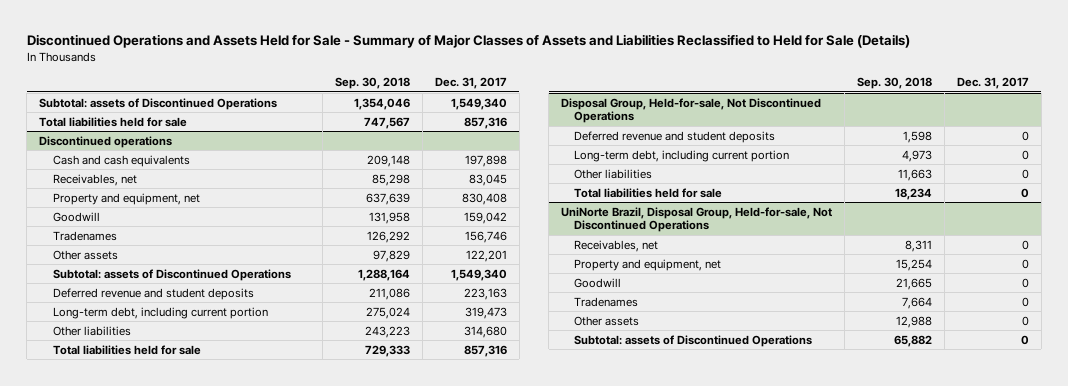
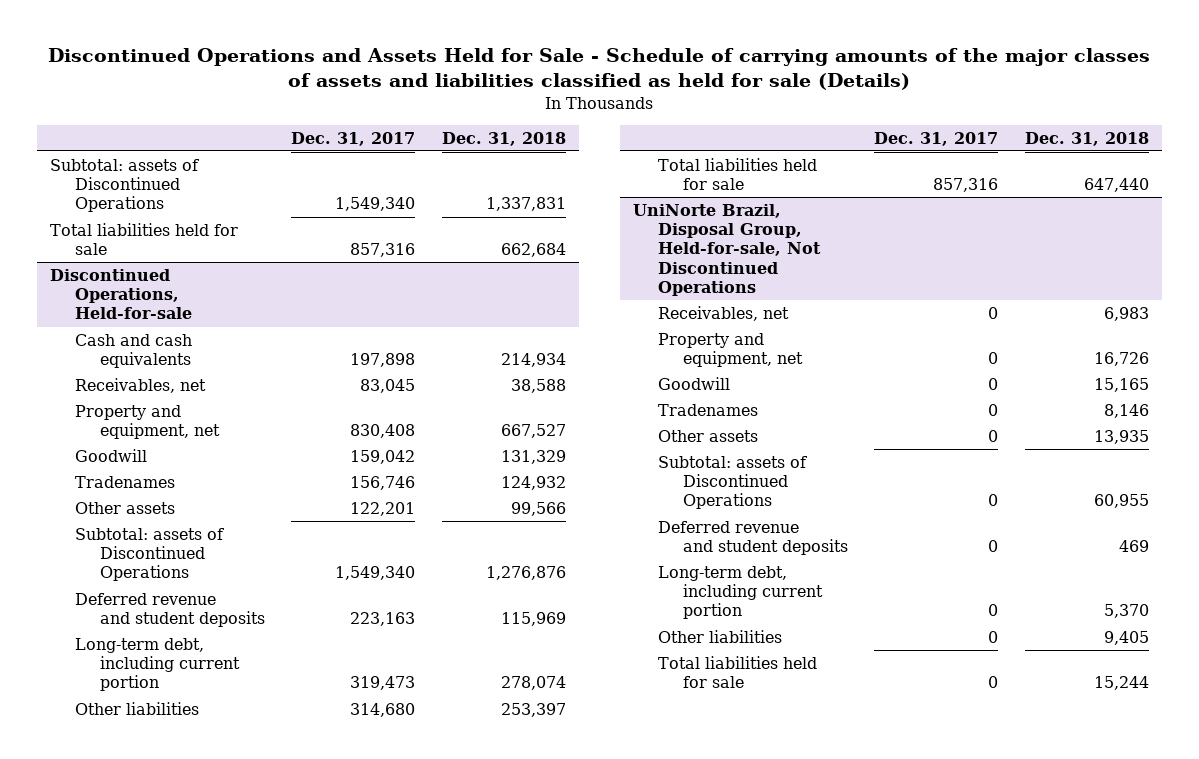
[26,34,910,49] Discontinued Operations and Assets Held for Sale - Summary of Major Classes of Assets and Liabilities Reclassified to Held for Sale (Details) -> [48,47,1151,90] Discontinued Operations and Assets Held for Sale - Schedule of carrying amounts of the major classes of assets and liabilities classified as held for sale (Details)
[335,77,411,90] Sep. 30, 2018 -> none
none -> [442,131,567,146] Dec. 31, 2018
[39,135,173,148] Discontinued operations -> none
none -> [50,268,193,320] Discontinued Operations, Held-for-sale
[561,97,822,124] Disposal Group, Held-for-sale, Not Discontinued Operations -> none
[574,130,776,143] Deferred revenue and student deposits -> none
[574,149,790,162] Long-term debt, including current portion -> none
[574,168,653,179] Other liabilities -> none
[574,187,723,198] Total liabilities held for sale -> none
none -> [657,520,848,556] Deferred revenue and student deposits
none -> [657,565,823,620] Long-term debt, including current portion
none -> [657,629,782,643] Other liabilities
none -> [657,655,817,689] Total liabilities held for sale

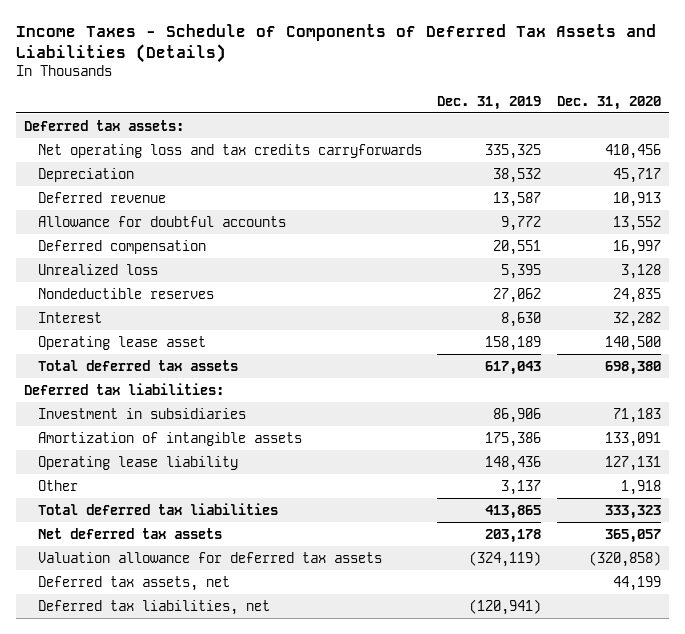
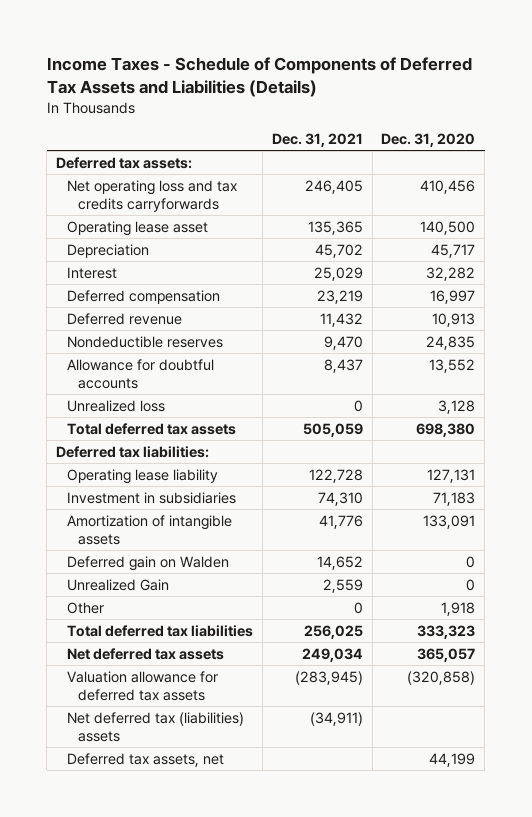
[437,95,542,110] Dec. 31, 2019 -> none
none -> [271,132,363,147] Dec. 31, 2021
[37,335,206,350] Operating lease asset -> [67,220,209,236] Operating lease asset
[37,311,102,323] Interest -> [67,266,118,279] Interest
[37,239,206,254] Deferred compensation -> [67,289,221,304] Deferred compensation
[37,287,214,299] Nondeductible reserves -> [67,335,224,348] Nondeductible reserves
[37,455,238,470] Operating lease liability -> [67,468,219,484] Operating lease liability
none -> [67,555,230,571] Deferred gain on Walden
none -> [67,578,170,591] Unrealized Gain
none -> [67,711,245,742] Net deferred tax (liabilities) assets
[37,599,270,615] Deferred tax liabilities, net -> none

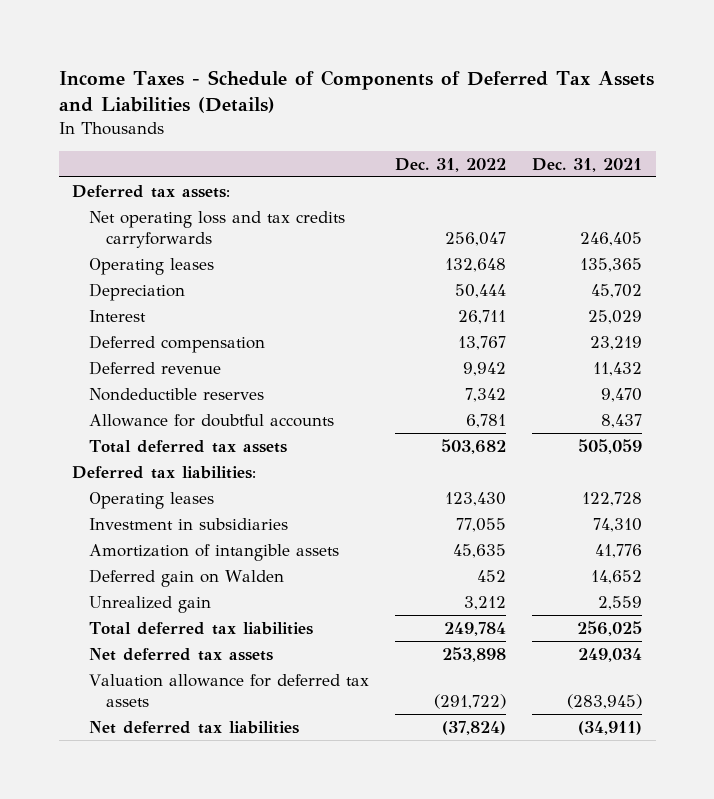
[381,132,476,147] Dec. 31, 2020 -> none
none -> [395,157,507,172] Dec. 31, 2022
[67,220,209,236] Operating lease asset -> [88,257,214,275] Operating leases
[67,399,166,412] Unrealized loss -> none
[67,468,219,484] Operating lease liability -> [88,491,214,509] Operating leases
[67,601,105,614] Other -> none
[67,578,170,591] Unrealized Gain -> [88,595,211,613] Unrealized gain
[67,752,225,767] Deferred tax assets, net -> none
[67,711,245,742] Net deferred tax (liabilities) assets -> [88,720,299,734] Net deferred tax liabilities

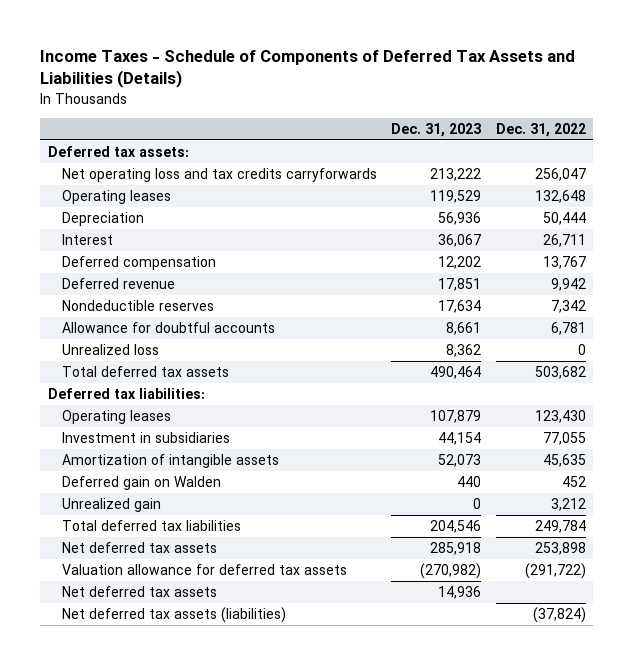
[532,157,643,172] Dec. 31, 2021 -> none
none -> [391,122,482,137] Dec. 31, 2023
none -> [62,344,160,356] Unrealized loss
none -> [62,586,218,598] Net deferred tax assets
[88,720,299,734] Net deferred tax liabilities -> [62,607,287,624] Net deferred tax assets (liabilities)

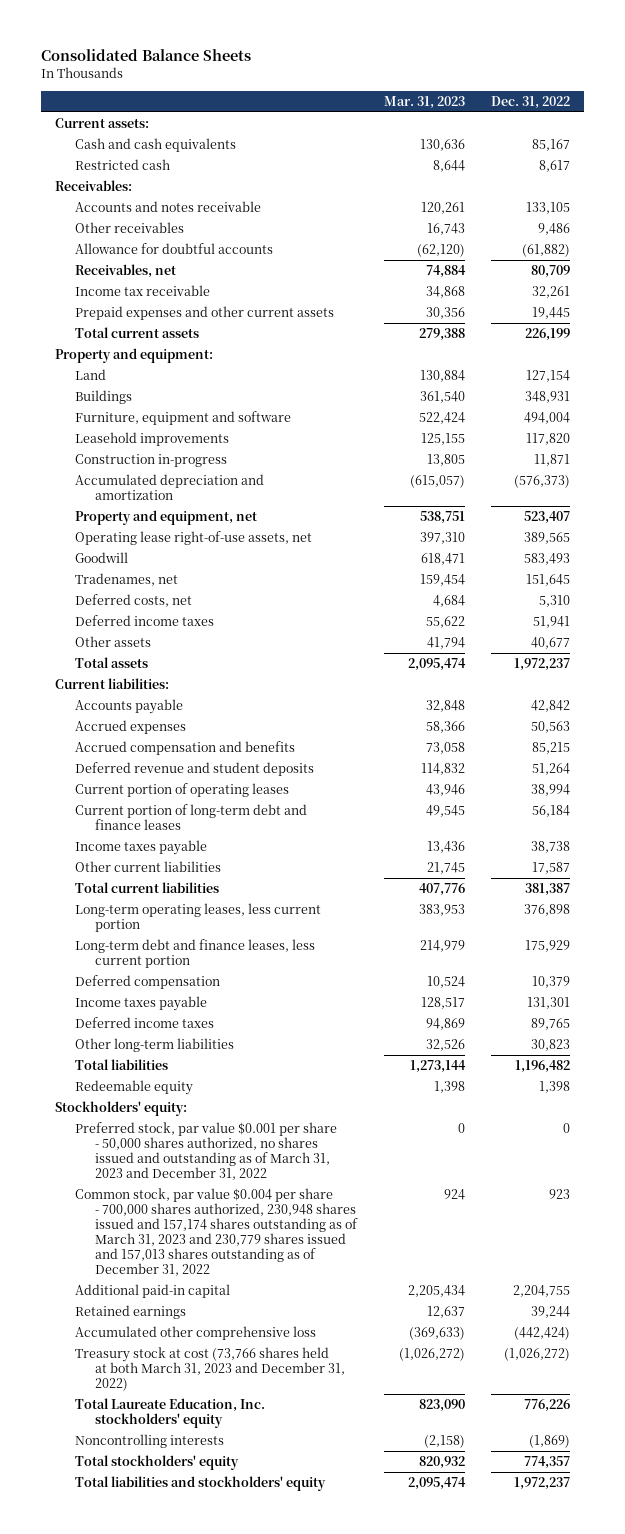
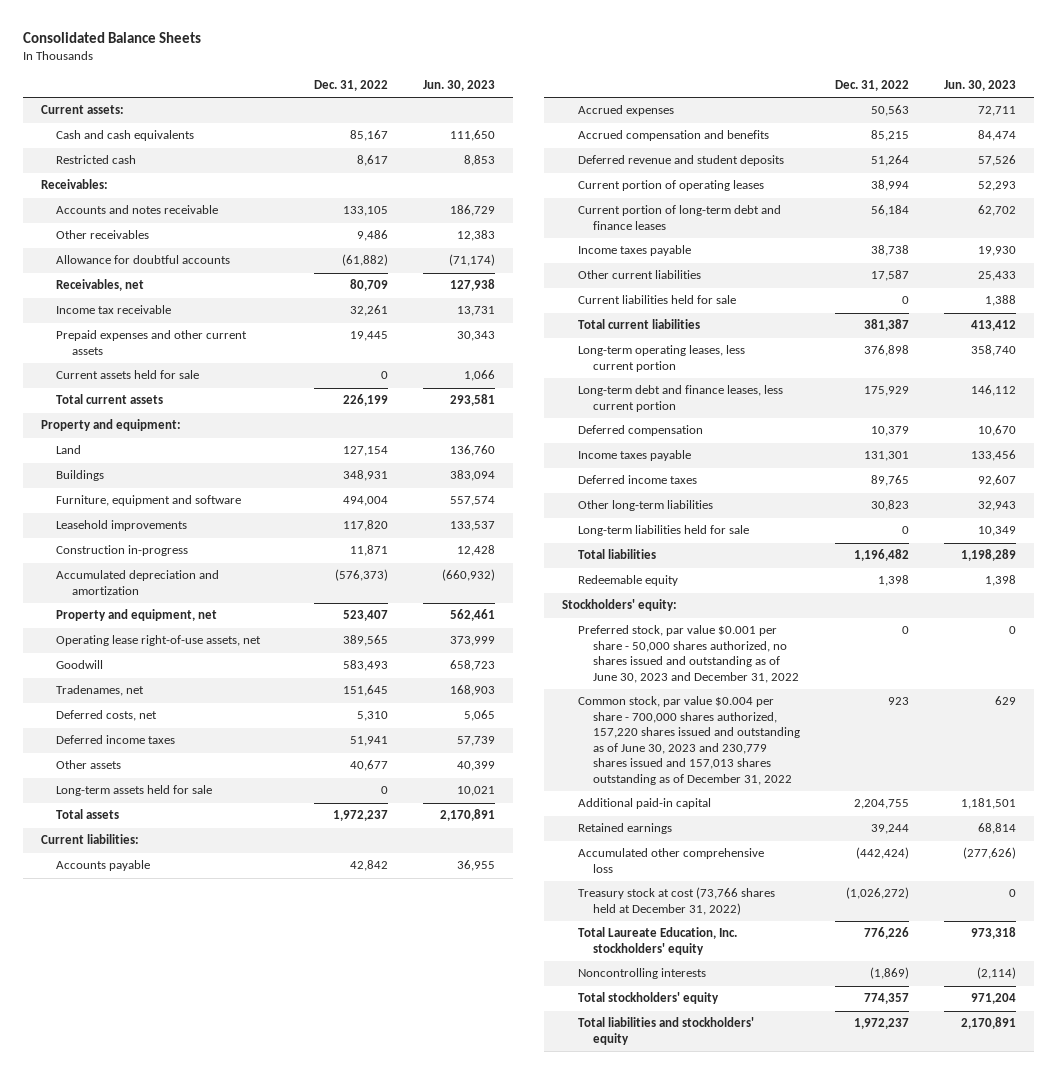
[383,95,465,109] Mar. 31, 2023 -> none
none -> [423,79,496,91] Jun. 30, 2023
none -> [56,370,200,380] Current assets held for sale
none -> [56,785,213,797] Long-term assets held for sale
none -> [577,295,736,305] Current liabilities held for sale
none -> [577,525,749,537] Long-term liabilities held for sale
[74,1122,337,1181] Preferred stock, par value $0.001 per share - 50,000 shares authorized, no shares issued and outstanding as of March 31, 2023 and December 31, 2022 -> [577,625,800,683] Preferred stock, par value $0.001 per share - 50,000 shares authorized, no shares issued and outstanding as of June 30, 2023 and December 31, 2022
[74,1188,358,1277] Common stock, par value $0.004 per share - 700,000 shares authorized, 230,948 shares issued and 157,174 shares outstanding as of March 31, 2023 and 230,779 shares issued and 157,013 shares outstanding as of December 31, 2022 -> [577,696,801,785] Common stock, par value $0.004 per share - 700,000 shares authorized, 157,220 shares issued and outstanding as of June 30, 2023 and 230,779 shares issued and 157,013 shares outstanding as of December 31, 2022
[74,1347,345,1392] Treasury stock at cost (73,766 shares held at both March 31, 2023 and December 31, 2022) -> [577,887,775,915] Treasury stock at cost (73,766 shares held at December 31, 2022)

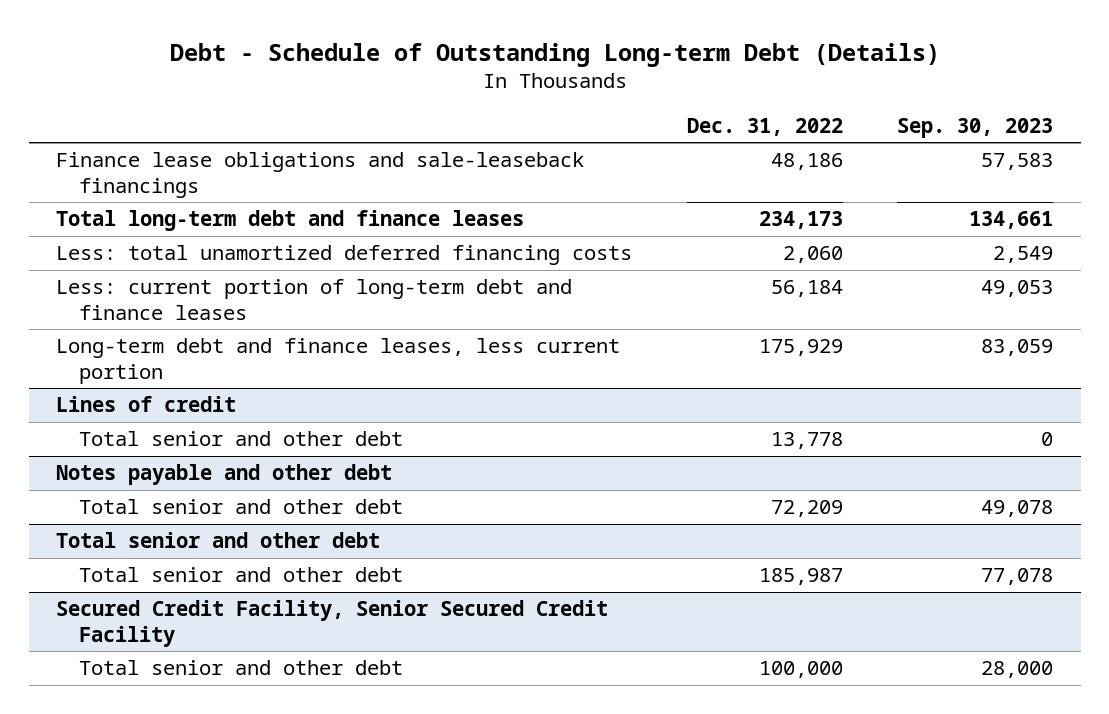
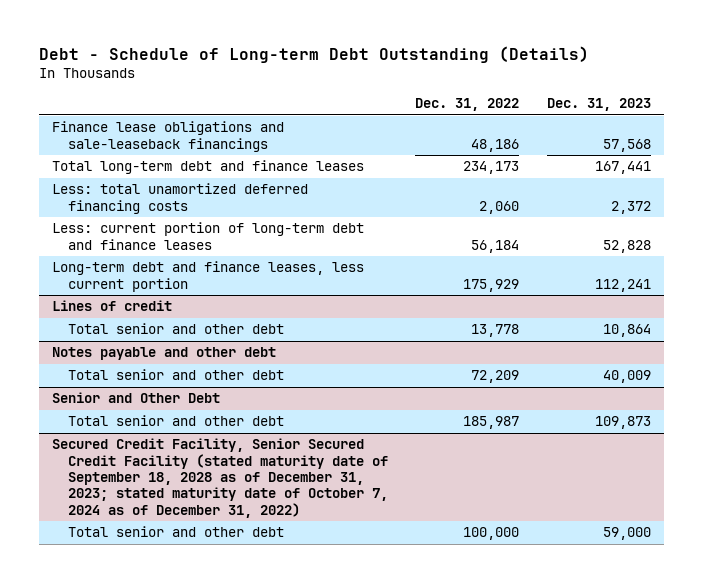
[169,42,940,67] Debt - Schedule of Outstanding Long-term Debt (Details) -> [38,45,589,63] Debt - Schedule of Long-term Debt Outstanding (Details)
[897,118,1054,139] Sep. 30, 2023 -> none
none -> [546,98,651,112] Dec. 31, 2023
[56,532,381,549] Total senior and other debt -> [52,392,221,404] Senior and Other Debt
[56,600,609,647] Secured Credit Facility, Senior Secured Credit Facility -> none
none -> [52,438,389,518] Secured Credit Facility, Senior Secured Credit Facility (stated maturity date of September 18, 2028 as of December 31, 2023; stated maturity date of October 7, 2024 as of December 31, 2022)

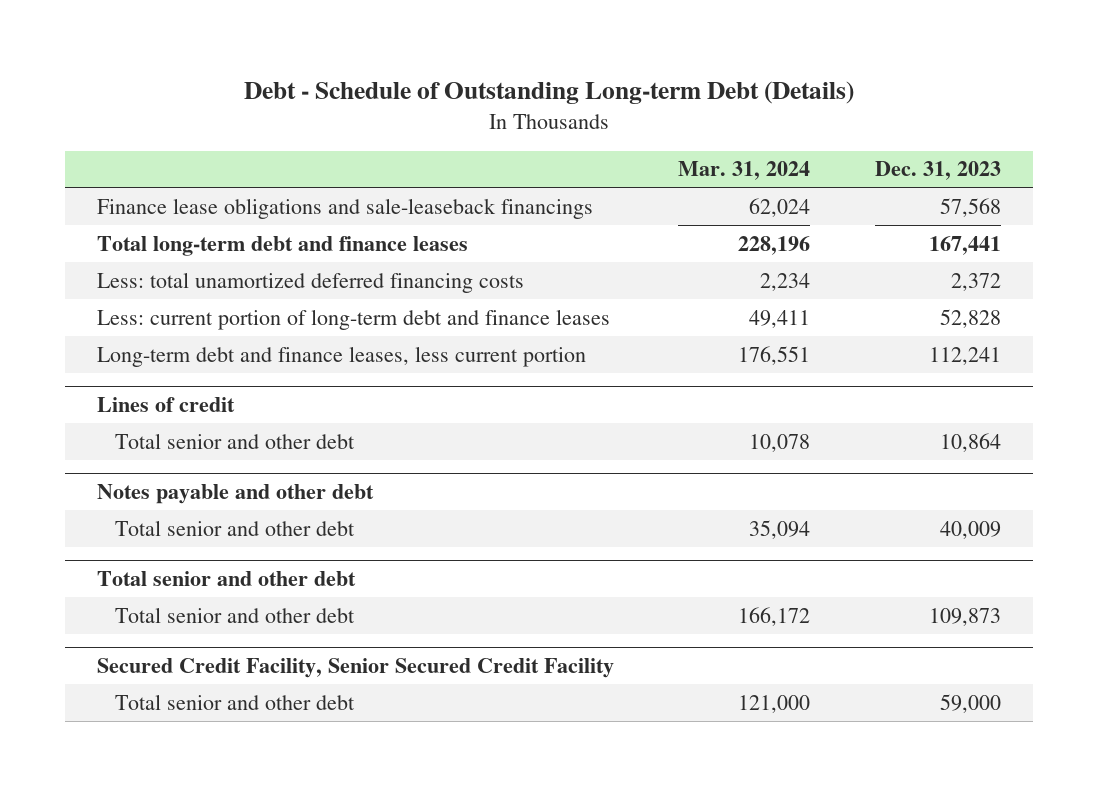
[38,45,589,63] Debt - Schedule of Long-term Debt Outstanding (Details) -> [243,80,854,104] Debt - Schedule of Outstanding Long-term Debt (Details)
[415,98,520,112] Dec. 31, 2022 -> none
none -> [678,161,811,181] Mar. 31, 2024
[52,392,221,404] Senior and Other Debt -> [96,571,356,587] Total senior and other debt
[52,438,389,518] Secured Credit Facility, Senior Secured Credit Facility (stated maturity date of September 18, 2028 as of December 31, 2023; stated maturity date of October 7, 2024 as of December 31, 2022) -> none
none -> [96,658,614,679] Secured Credit Facility, Senior Secured Credit Facility

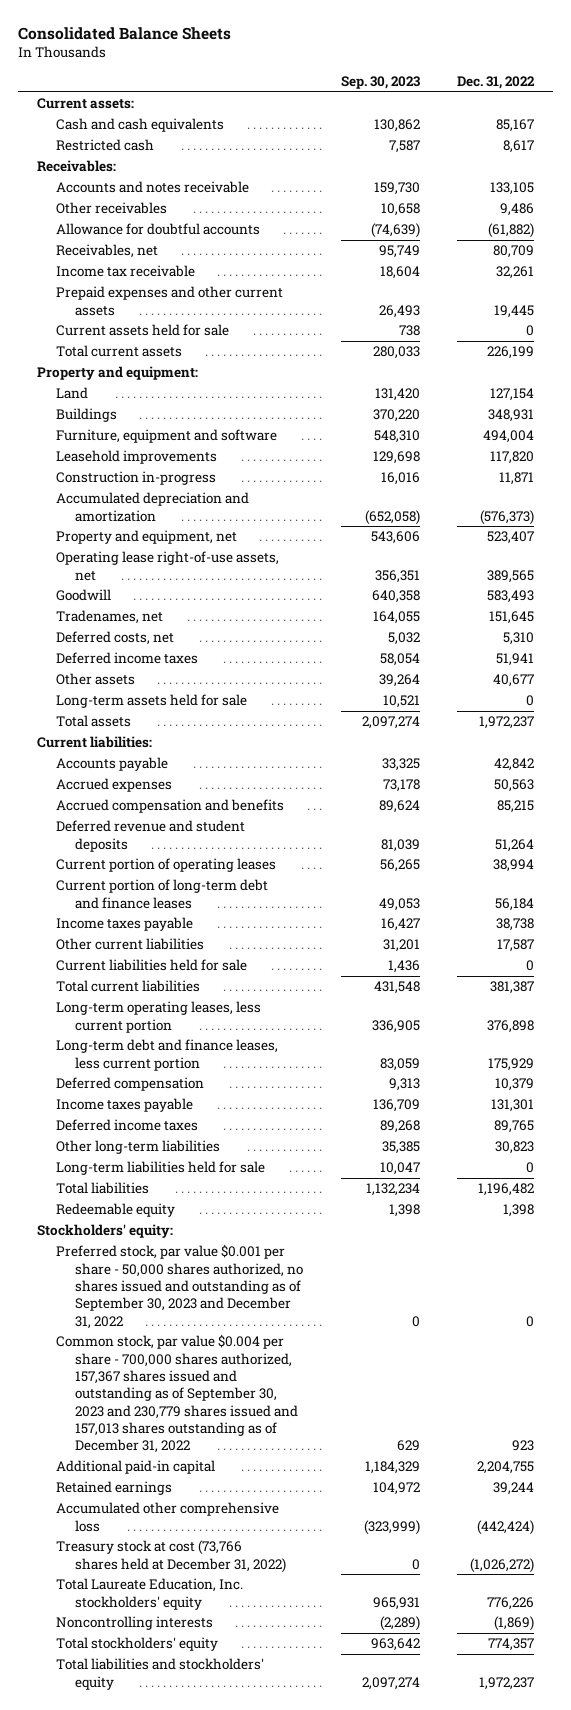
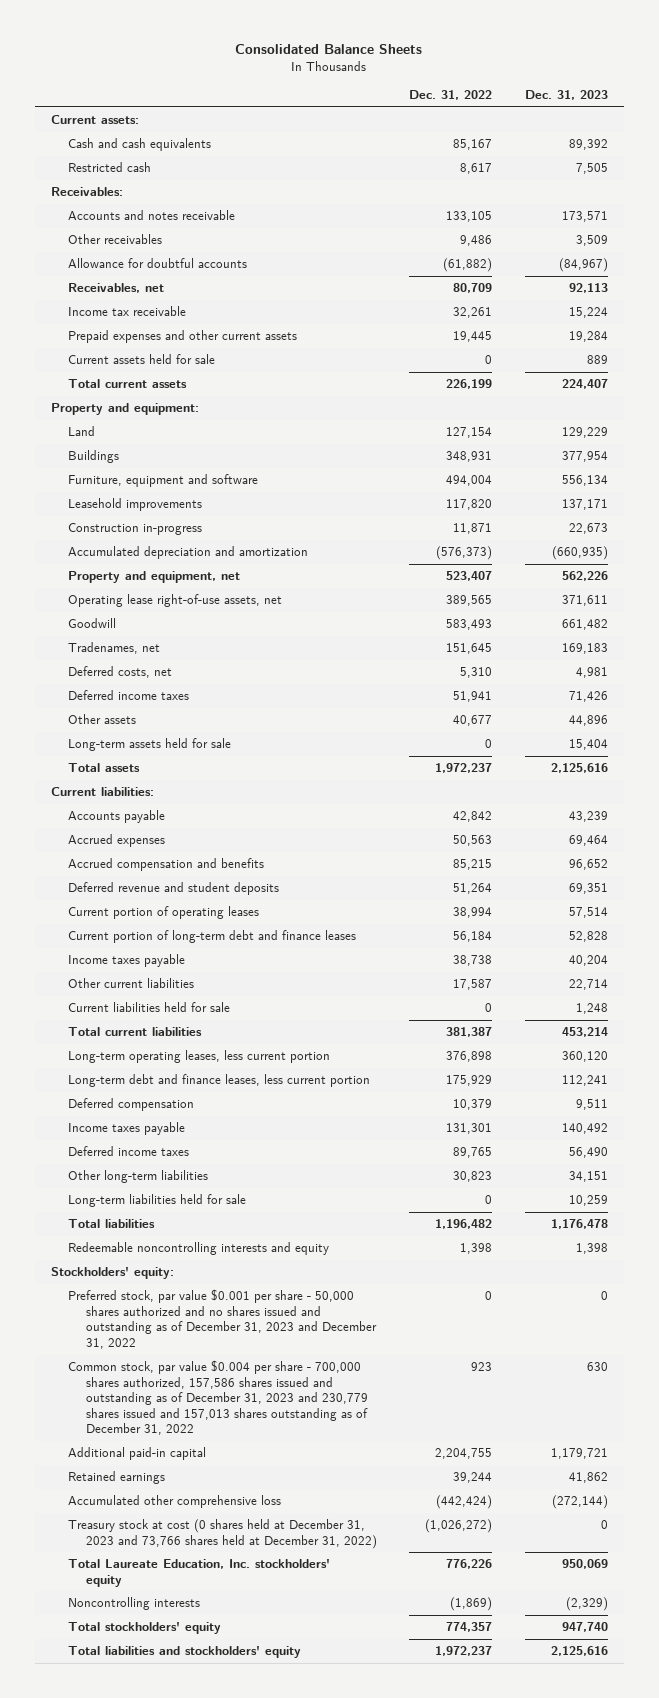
[340,76,420,90] Sep. 30, 2023 -> none
none -> [524,90,608,101] Dec. 31, 2023
[56,1203,176,1218] Redeemable equity -> [68,1242,330,1256] Redeemable noncontrolling interests and equity
[56,1244,304,1329] Preferred stock, par value $0.001 per share - 50,000 shares authorized, no shares issued and outstanding as of September 30, 2023 and December 31, 2022 -> [68,1289,377,1349] Preferred stock, par value $0.001 per share - 50,000 shares authorized and no shares issued and outstanding as of December 31, 2023 and December 31, 2022
[56,1334,299,1454] Common stock, par value $0.004 per share - 700,000 shares authorized, 157,367 shares issued and outstanding as of September 30, 2023 and 230,779 shares issued and 157,013 shares outstanding as of December 31, 2022 -> [68,1360,368,1436] Common stock, par value $0.004 per share - 700,000 shares authorized, 157,586 shares issued and outstanding as of December 31, 2023 and 230,779 shares issued and 157,013 shares outstanding as of December 31, 2022
[56,1540,287,1573] Treasury stock at cost (73,766 shares held at December 31, 2022) -> [68,1519,377,1549] Treasury stock at cost (0 shares held at December 31, 2023 and 73,766 shares held at December 31, 2022)

